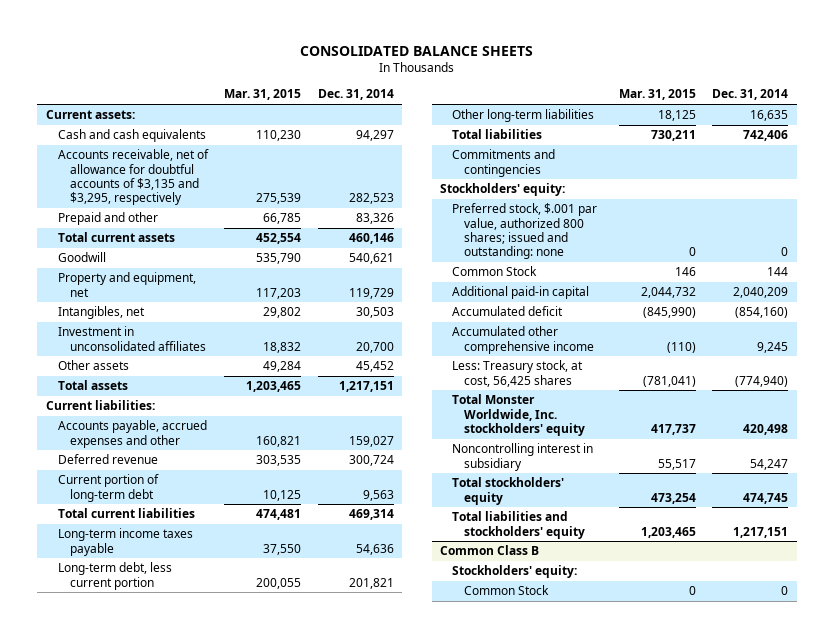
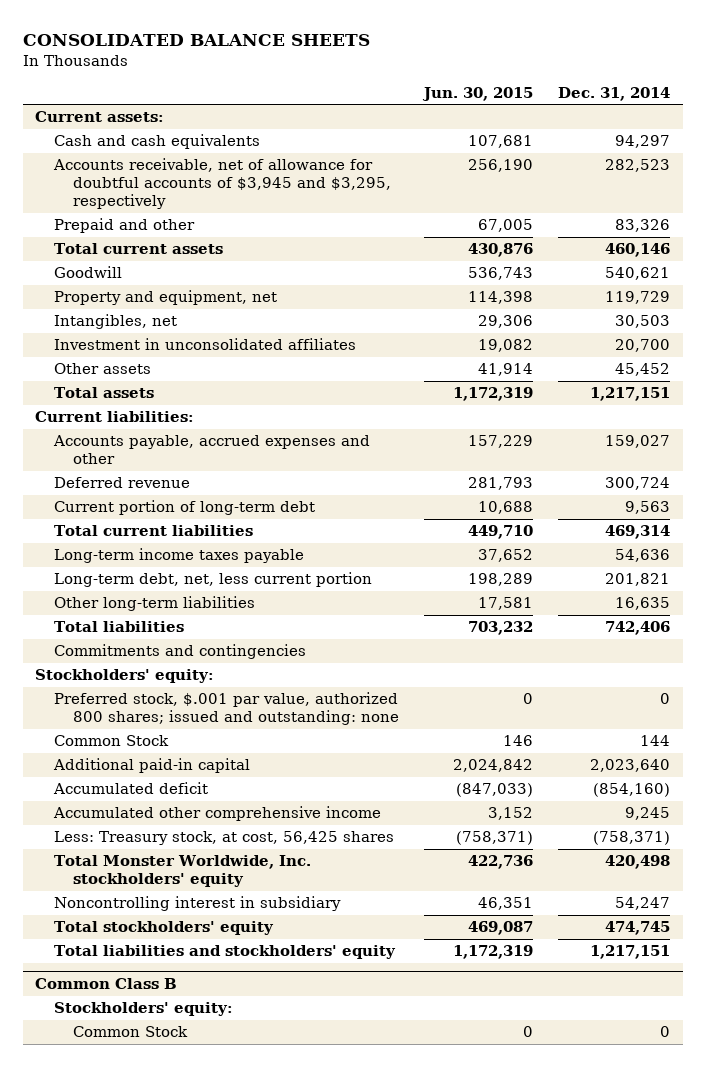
[224,89,302,101] Mar. 31, 2015 -> none
none -> [422,86,534,101] Jun. 30, 2015
[57,149,209,205] Accounts receivable, net of allowance for doubtful accounts of $3,135 and $3,295, respectively -> [53,158,392,210] Accounts receivable, net of allowance for doubtful accounts of $3,945 and $3,295, respectively
[57,562,172,590] Long-term debt, less current portion -> [54,572,373,588] Long-term debt, net, less current portion
[733,287,789,299] 2,040,209 -> [590,759,671,773] 2,023,640
[735,375,789,387] (774,940) -> [593,831,671,846] (758,371)

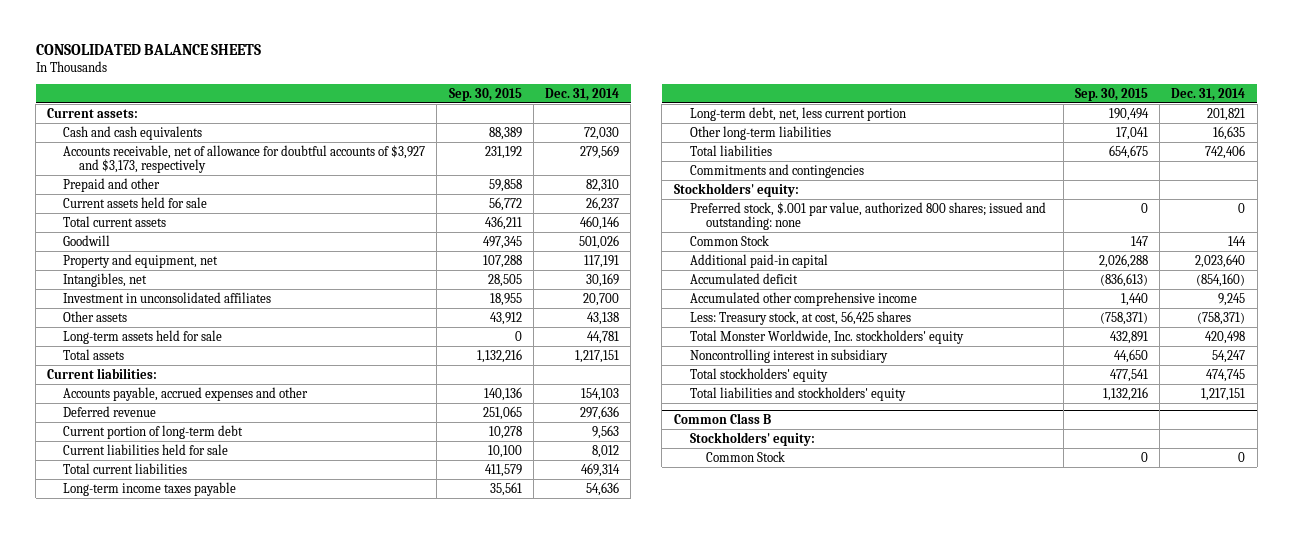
[422,86,534,101] Jun. 30, 2015 -> none
none -> [448,87,522,101] Sep. 30, 2015
[615,135,671,149] 94,297 -> [584,126,620,140] 72,030
[53,158,392,210] Accounts receivable, net of allowance for doubtful accounts of $3,945 and $3,295, respectively -> [63,144,426,174] Accounts receivable, net of allowance for doubtful accounts of $3,927 and $3,173, respectively
[605,159,671,173] 282,523 -> [580,144,620,159] 279,569
[615,219,671,233] 83,326 -> [586,178,620,192] 82,310
none -> [63,196,208,208] Current assets held for sale
[605,267,671,281] 540,621 -> [579,234,620,249] 501,026
[605,291,671,305] 119,729 -> [584,254,620,268] 117,191
[615,315,671,329] 30,503 -> [586,272,620,287] 30,169
[615,363,671,377] 45,452 -> [587,311,620,325] 43,138
none -> [63,329,223,344] Long-term assets held for sale
[605,435,671,449] 159,027 -> [581,387,620,401] 154,103
[605,477,671,491] 300,724 -> [580,405,620,420] 297,636
none -> [63,443,229,455] Current liabilities held for sale

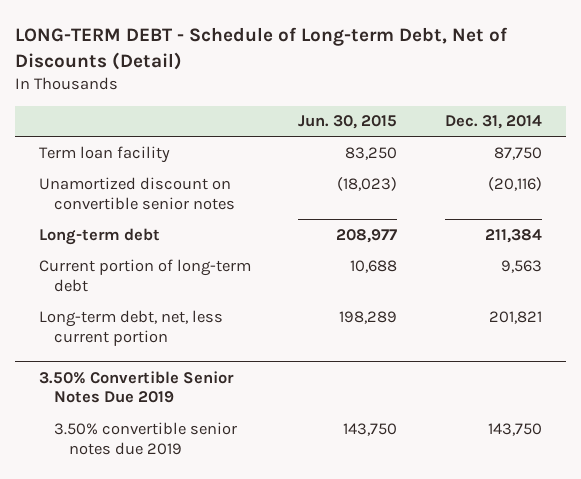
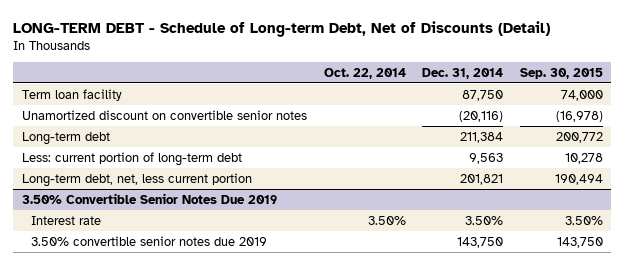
[298,115,398,130] Jun. 30, 2015 -> none
none -> [323,67,406,79] Oct. 22, 2014
none -> [519,67,603,79] Sep. 30, 2015
[39,258,252,292] Current portion of long-term debt -> [21,151,242,166] Less: current portion of long-term debt
none -> [31,215,102,225] Interest rate

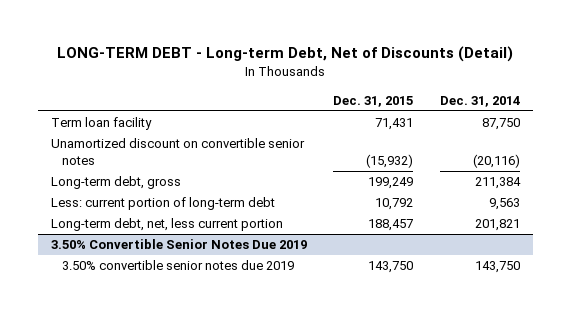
[13,20,551,37] LONG-TERM DEBT - Schedule of Long-term Debt, Net of Discounts (Detail) -> [57,46,514,63] LONG-TERM DEBT - Long-term Debt, Net of Discounts (Detail)
[323,67,406,79] Oct. 22, 2014 -> none
[519,67,603,79] Sep. 30, 2015 -> none
none -> [333,95,414,107] Dec. 31, 2015
[21,131,110,145] Long-term debt -> [50,176,181,190] Long-term debt, gross
[31,215,102,225] Interest rate -> none

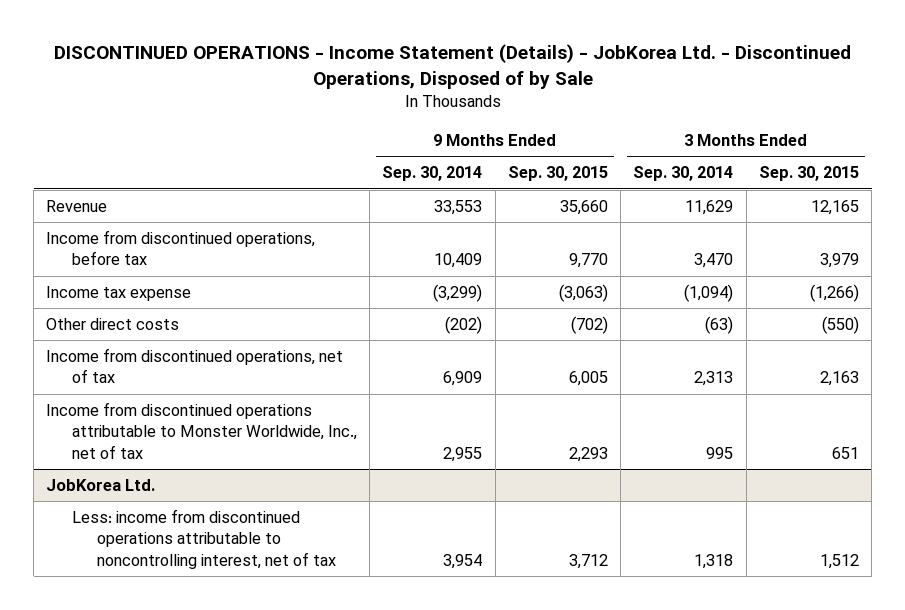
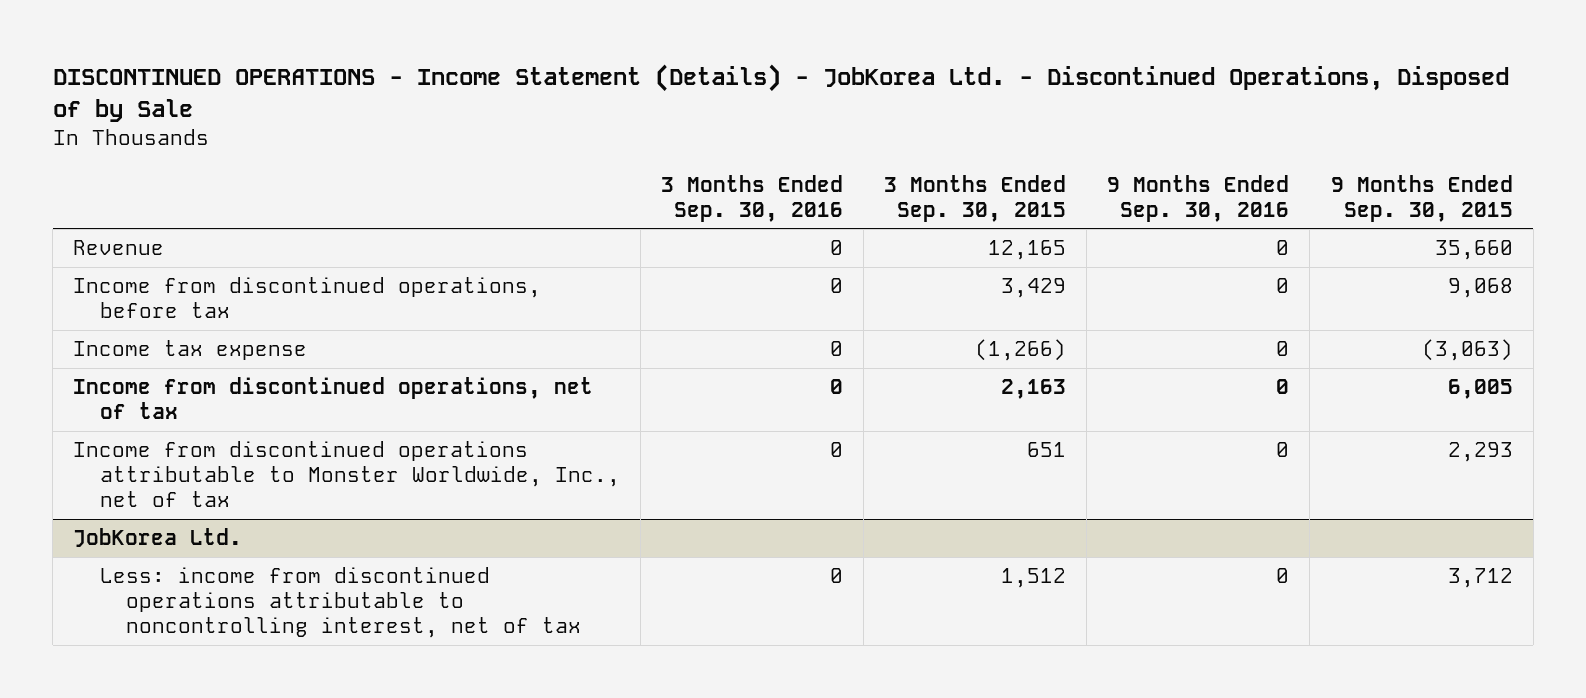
[382,166,483,182] Sep. 30, 2014 -> none
[633,166,734,182] Sep. 30, 2014 -> none
none -> [660,174,843,222] 3 Months Ended Sep. 30, 2016
none -> [1107,174,1290,222] 9 Months Ended Sep. 30, 2016
[568,253,608,269] 9,770 -> [1447,278,1513,299] 9,068
[819,253,859,269] 3,979 -> [1001,278,1067,299] 3,429
[46,318,180,331] Other direct costs -> none

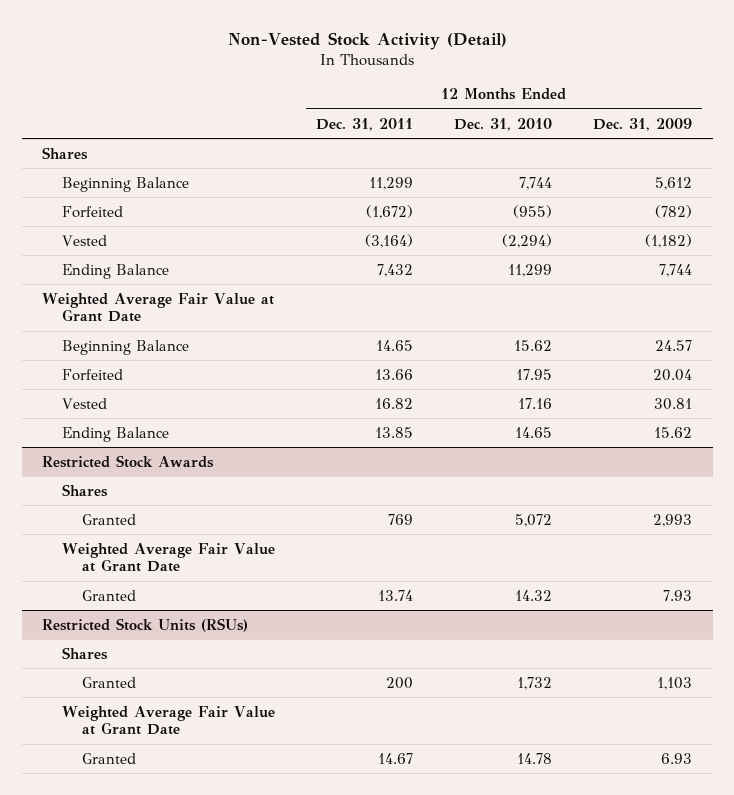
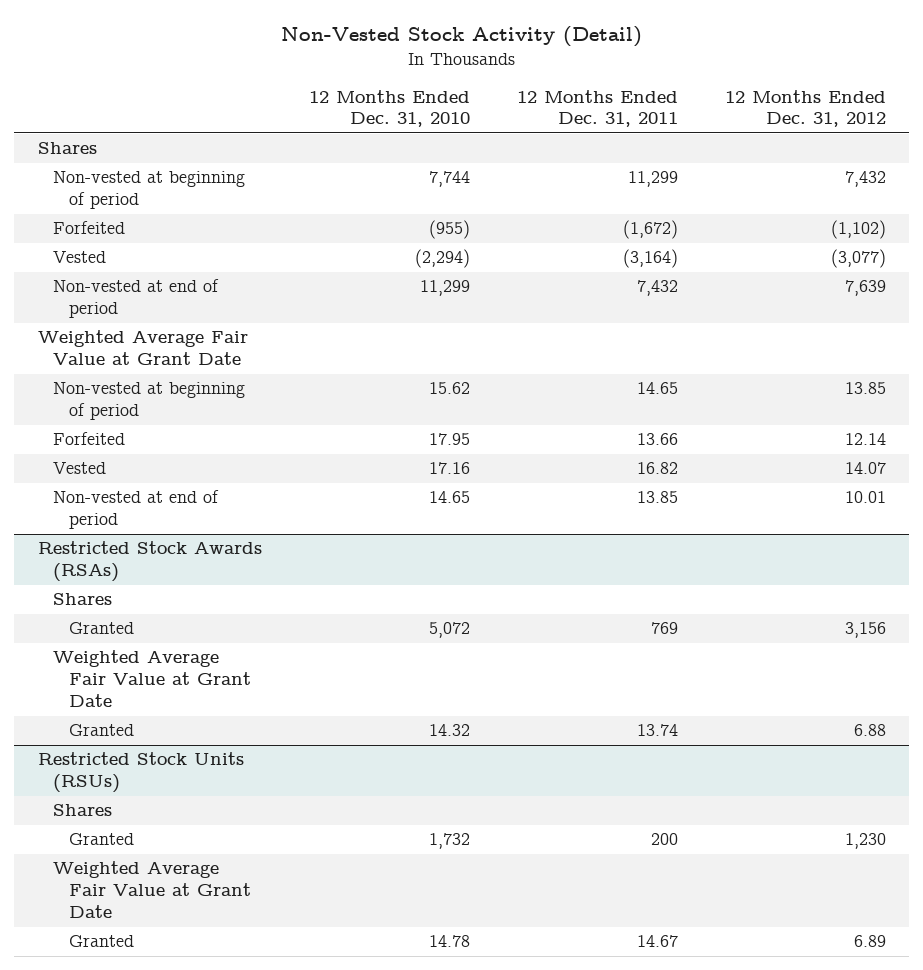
[593,117,693,131] Dec. 31, 2009 -> none
none -> [724,89,886,128] 12 Months Ended Dec. 31, 2012
[62,176,190,192] Beginning Balance -> [53,171,246,210] Non-vested at beginning of period
[62,263,170,279] Ending Balance -> [53,279,220,319] Non-vested at end of period
[62,339,190,355] Beginning Balance -> [53,382,246,421] Non-vested at beginning of period
[62,426,170,442] Ending Balance -> [53,490,220,530] Non-vested at end of period
[42,454,215,468] Restricted Stock Awards -> [37,541,262,583] Restricted Stock Awards (RSAs)

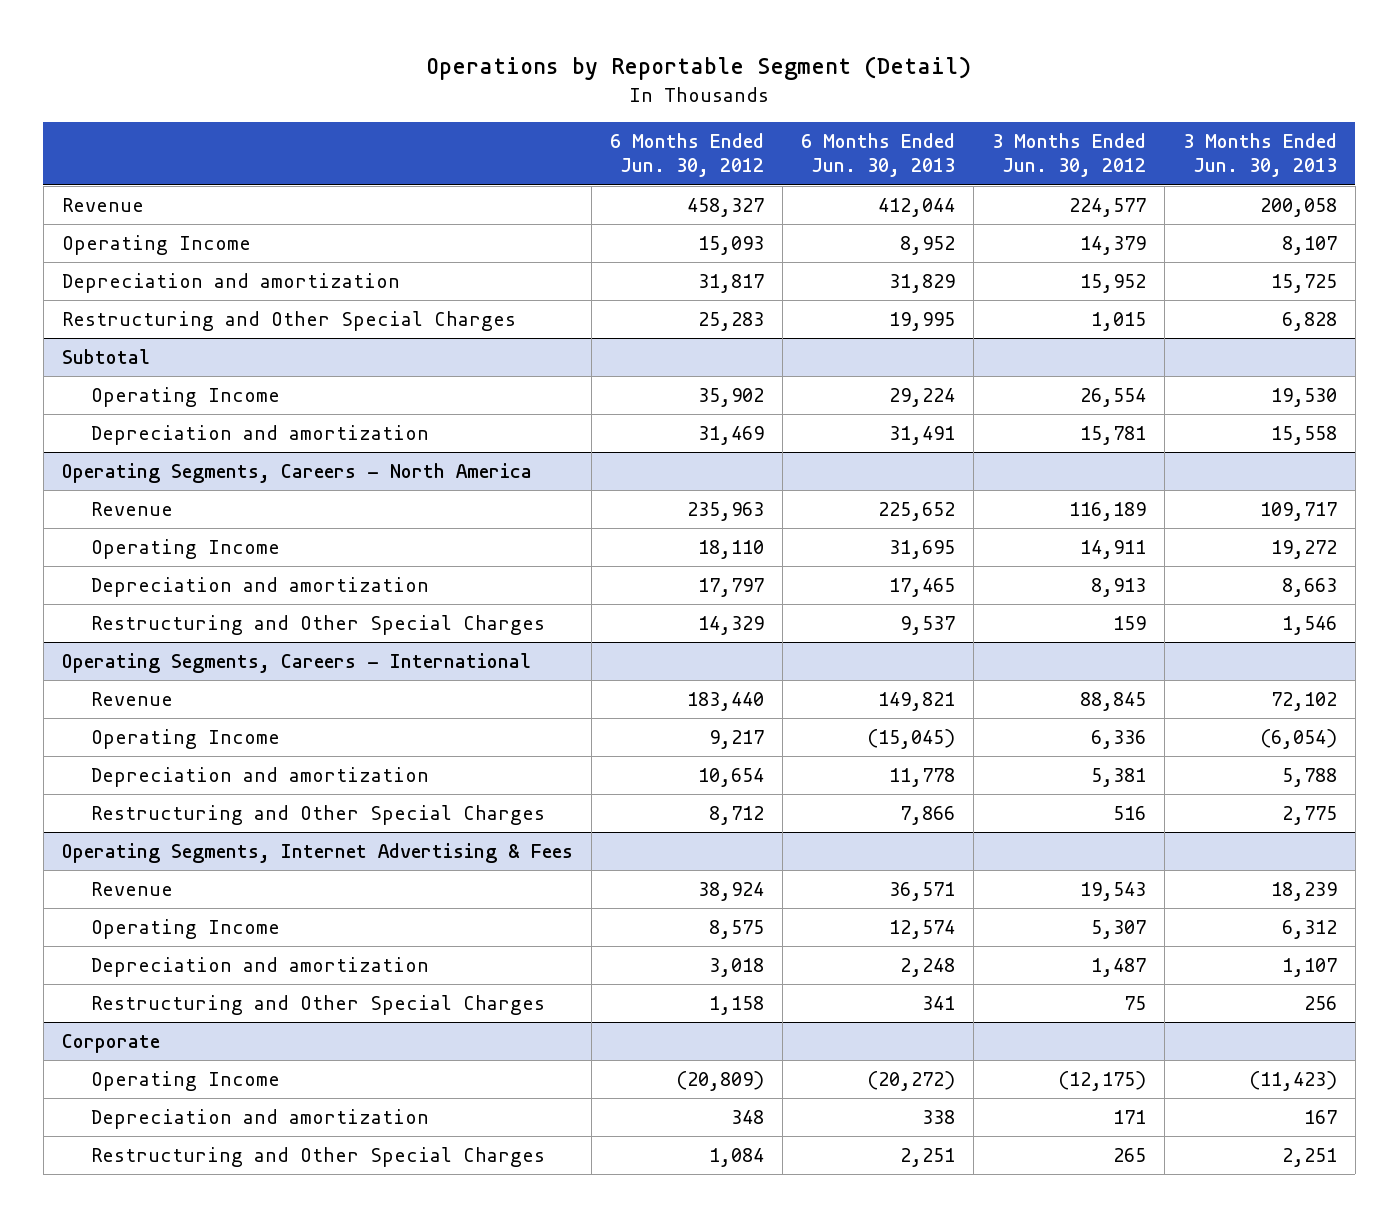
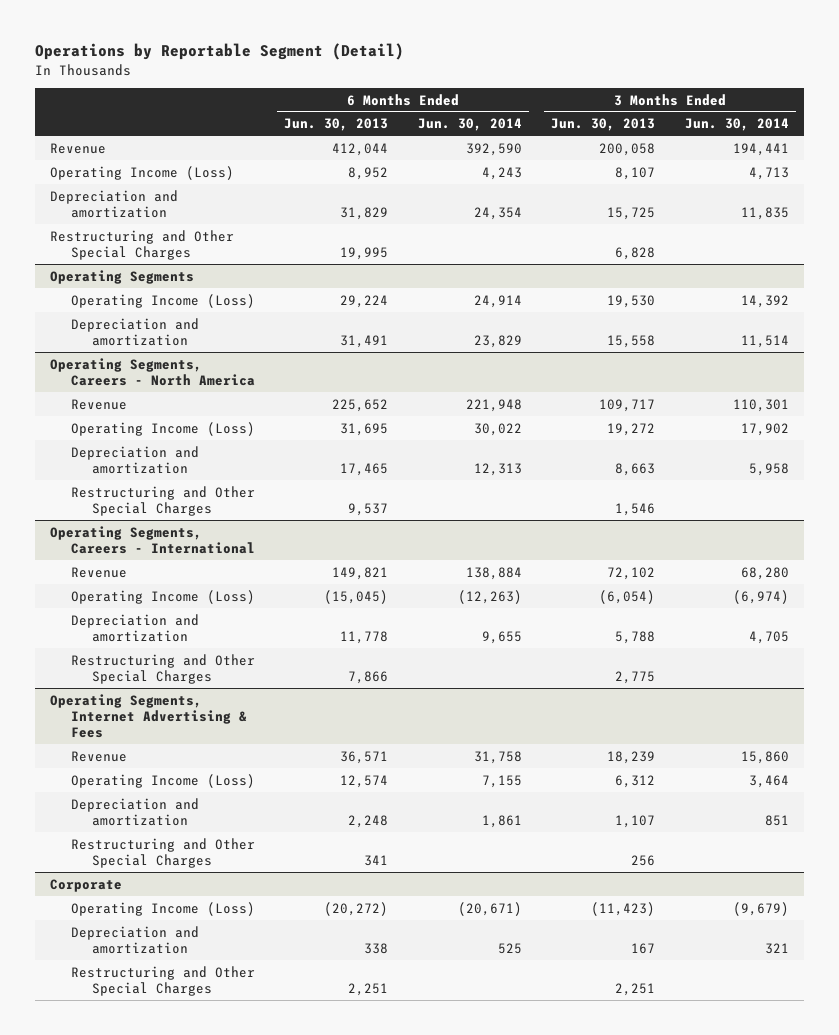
[609,132,764,178] 6 Months Ended Jun. 30, 2012 -> none
[991,132,1146,178] 3 Months Ended Jun. 30, 2012 -> none
none -> [417,118,522,132] Jun. 30, 2014
none -> [684,118,789,132] Jun. 30, 2014
[61,234,251,255] Operating Income -> [49,165,234,180] Operating Income (Loss)
[61,348,150,364] Subtotal -> none
none -> [49,269,194,284] Operating Segments
[90,386,280,407] Operating Income -> [70,293,255,308] Operating Income (Loss)
[90,538,280,559] Operating Income -> [70,421,255,436] Operating Income (Loss)
[90,728,280,749] Operating Income -> [70,589,255,604] Operating Income (Loss)
[90,918,280,939] Operating Income -> [70,773,255,788] Operating Income (Loss)
[90,1070,280,1091] Operating Income -> [70,901,255,916] Operating Income (Loss)

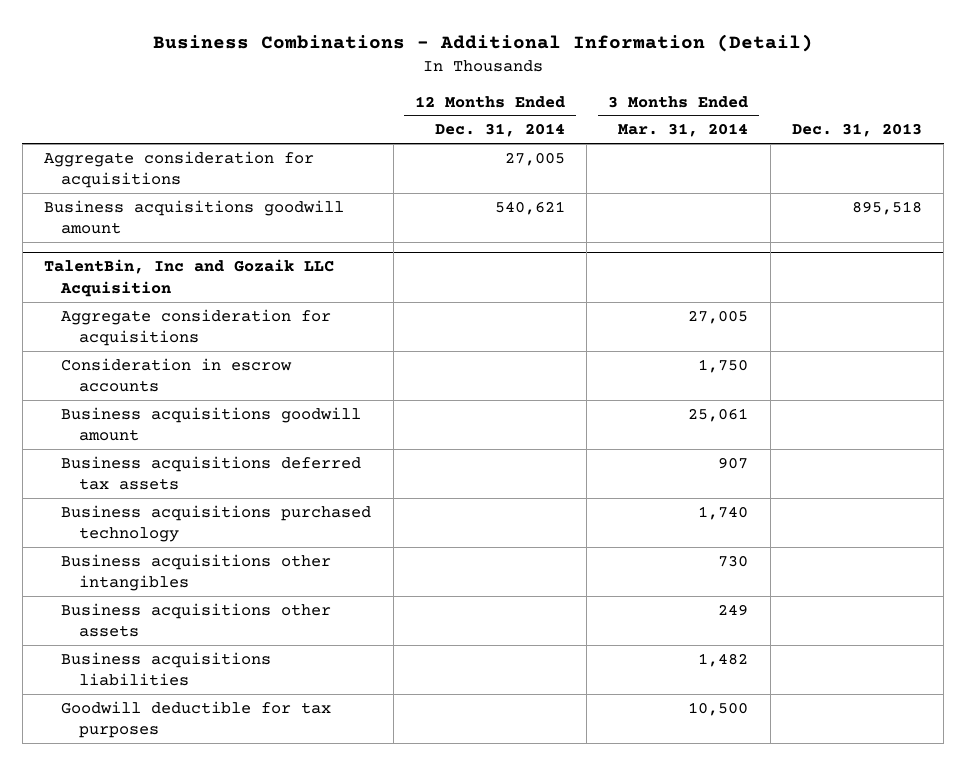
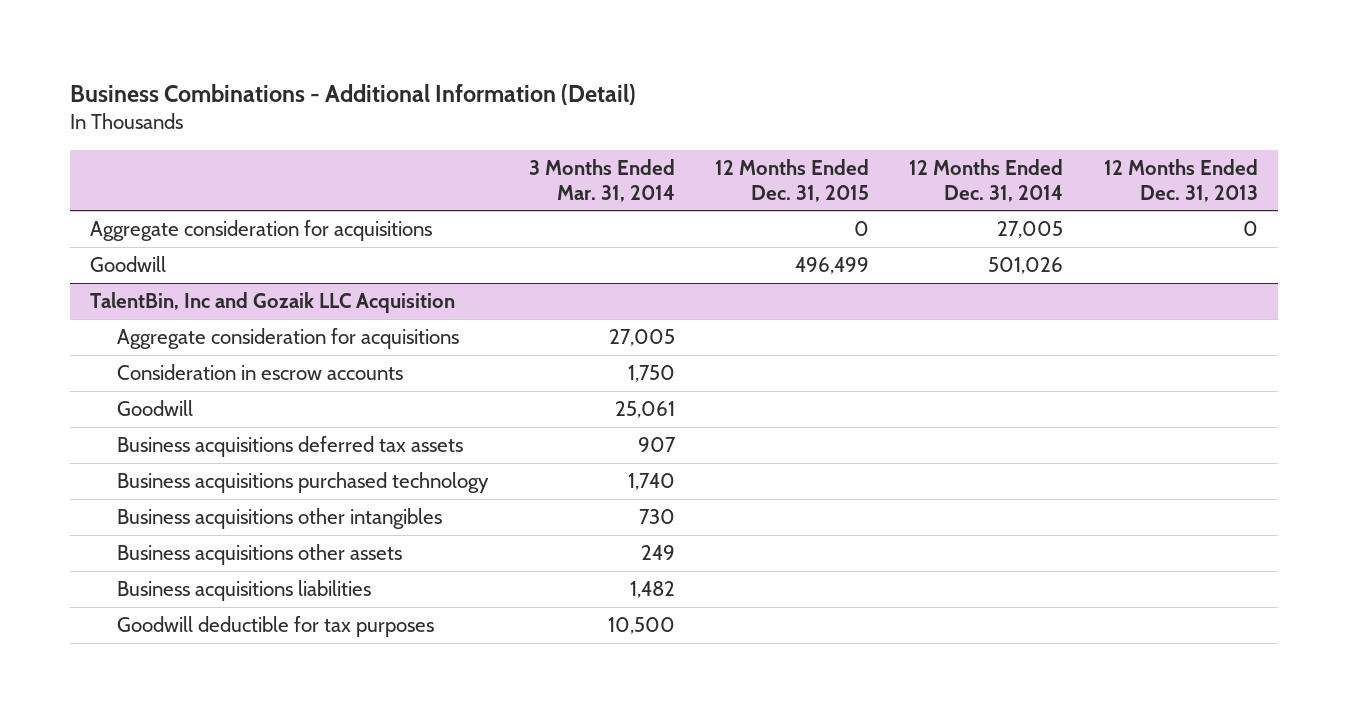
[792,123,923,138] Dec. 31, 2013 -> none
none -> [715,159,870,202] 12 Months Ended Dec. 31, 2015
none -> [1103,159,1258,202] 12 Months Ended Dec. 31, 2013
[43,199,344,235] Business acquisitions goodwill amount -> [89,256,166,273] Goodwill
[494,200,565,215] 540,621 -> [988,257,1064,275] 501,026
[61,406,362,442] Business acquisitions goodwill amount -> [117,400,194,417] Goodwill

